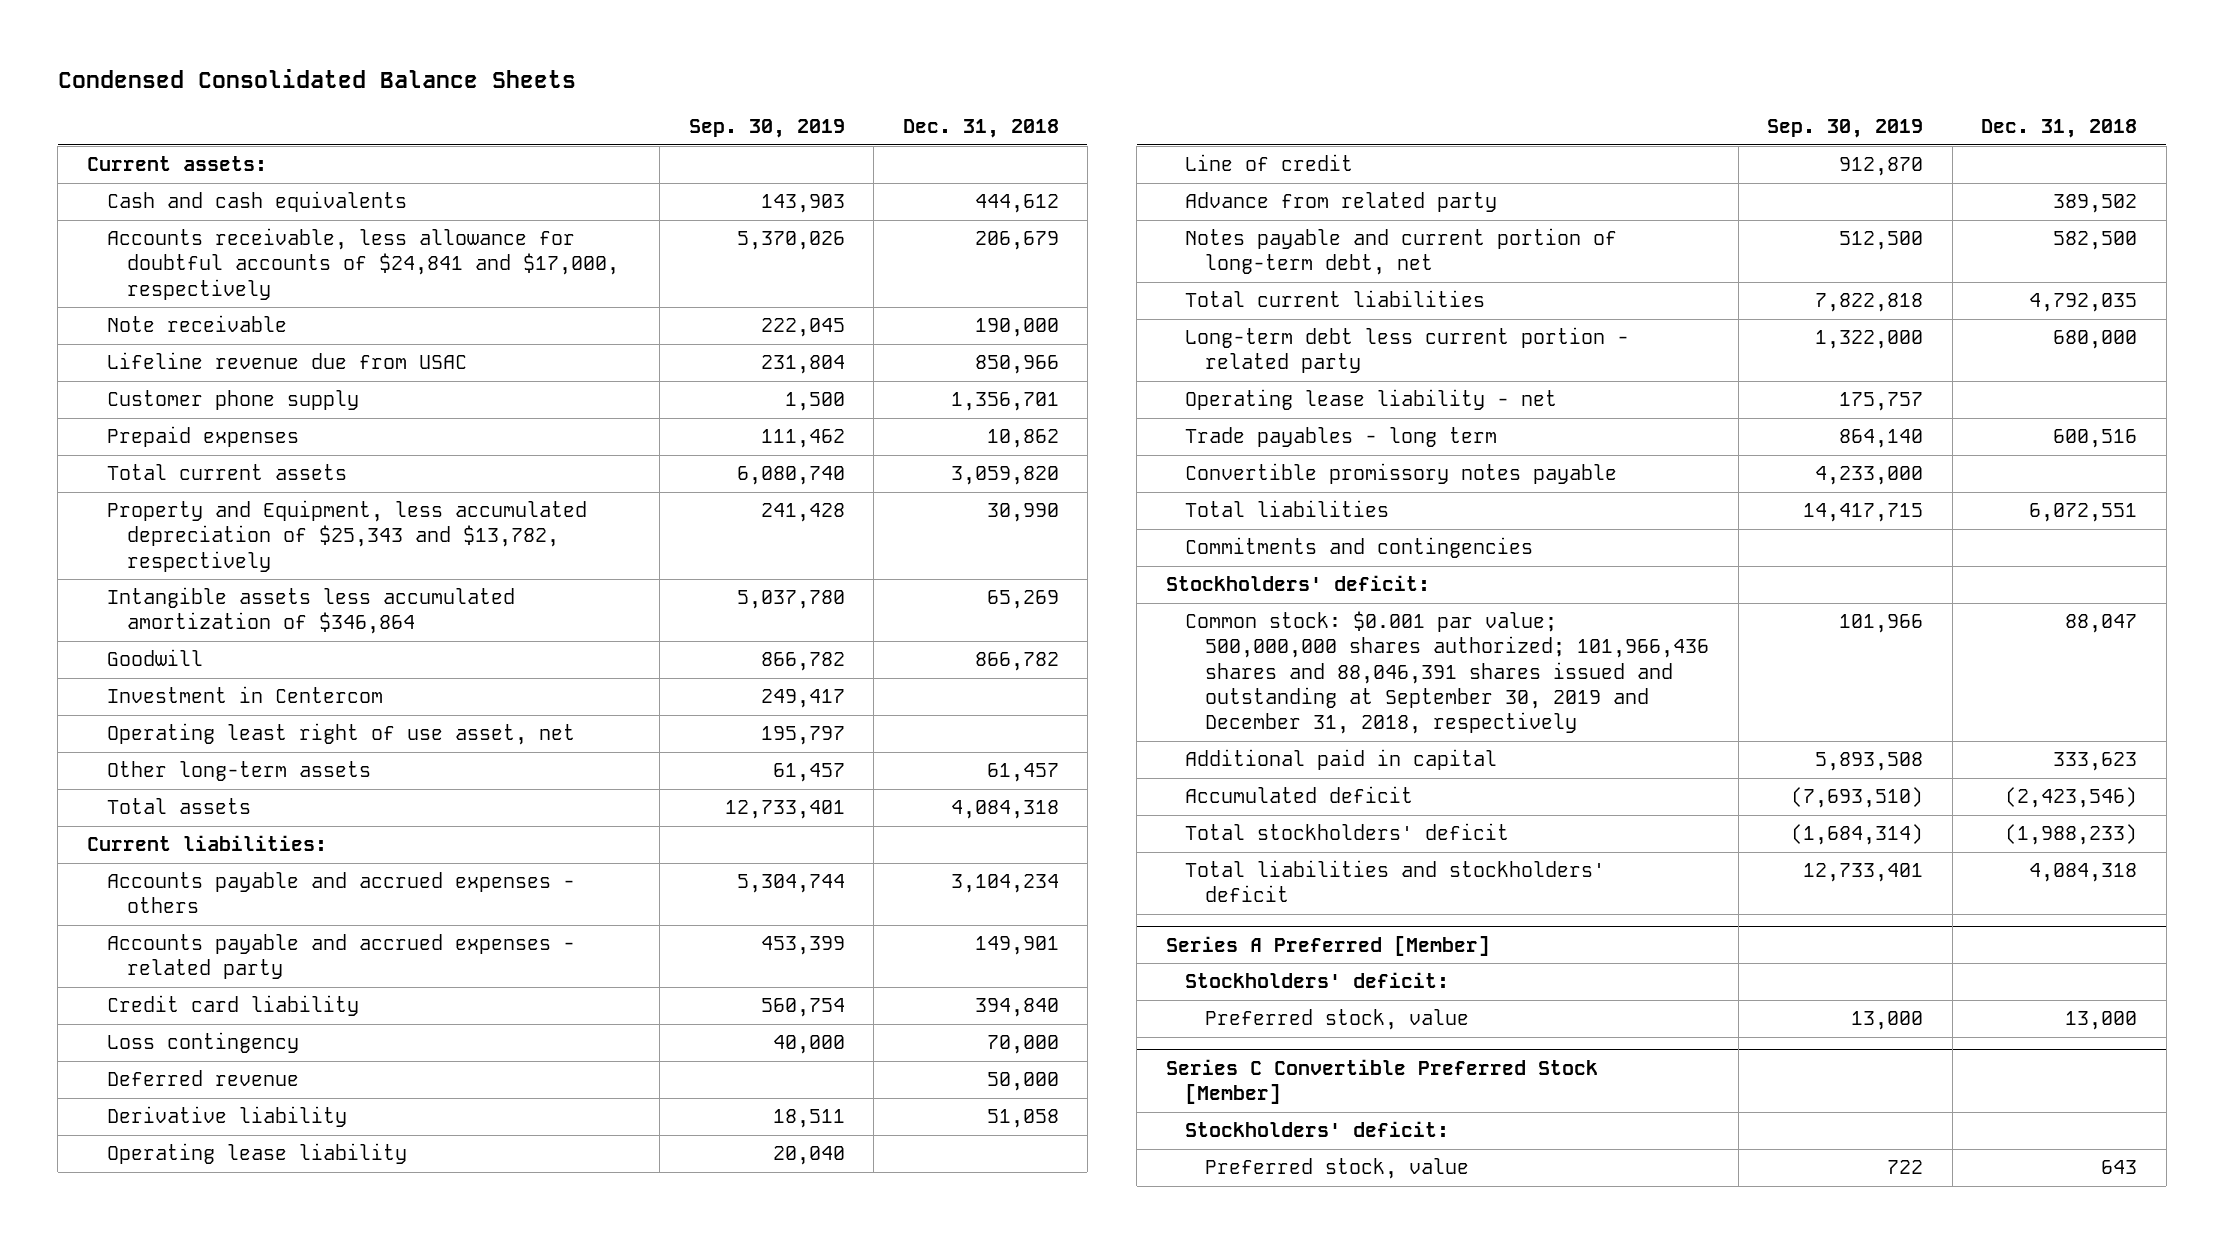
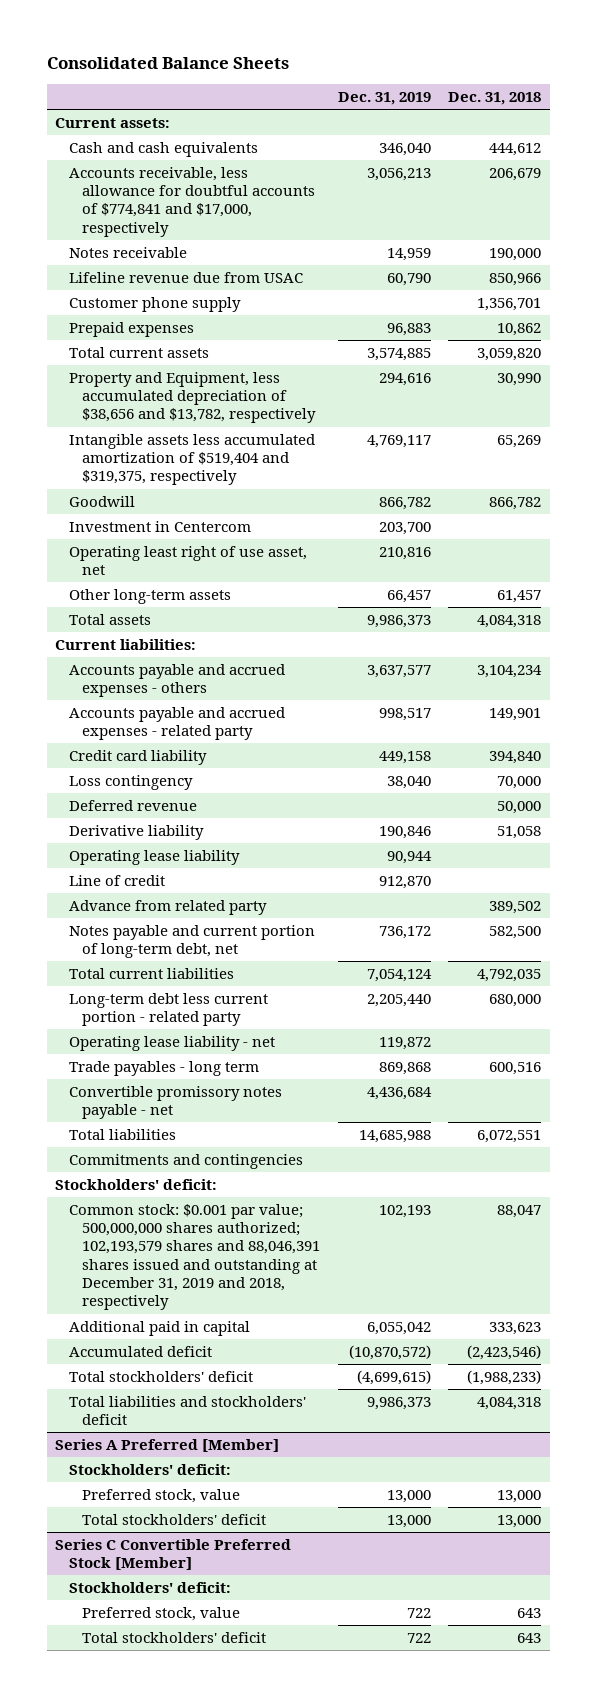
[57,69,576,89] Condensed Consolidated Balance Sheets -> [46,57,289,70] Consolidated Balance Sheets
[688,119,845,139] Sep. 30, 2019 -> none
none -> [337,92,431,106] Dec. 31, 2019
[106,228,619,300] Accounts receivable, less allowance for doubtful accounts of $24,841 and $17,000, respectively -> [68,166,315,237] Accounts receivable, less allowance for doubtful accounts of $774,841 and $17,000, respectively
[106,315,287,333] Note receivable -> [68,246,187,258] Notes receivable
[106,500,587,572] Property and Equipment, less accumulated depreciation of $25,343 and $13,782, respectively -> [68,371,316,424] Property and Equipment, less accumulated depreciation of $38,656 and $13,782, respectively
[106,587,515,635] Intangible assets less accumulated amortization of $346,864 -> [68,433,315,486] Intangible assets less accumulated amortization of $519,404 and $319,375, respectively
[1185,463,1618,485] Convertible promissory notes payable -> [68,1085,282,1120] Convertible promissory notes payable - net
[1185,611,1710,735] Common stock: $0.001 par value; 500,000,000 shares authorized; 101,966,436 shares and 88,046,391 shares issued and outstanding at September 30, 2019 and December 31, 2018, respectively -> [68,1203,320,1311] Common stock: $0.001 par value; 500,000,000 shares authorized; 102,193,579 shares and 88,046,391 shares issued and outstanding at December 31, 2019 and 2018, respectively
none -> [81,1513,266,1525] Total stockholders' deficit
none -> [81,1631,266,1643] Total stockholders' deficit

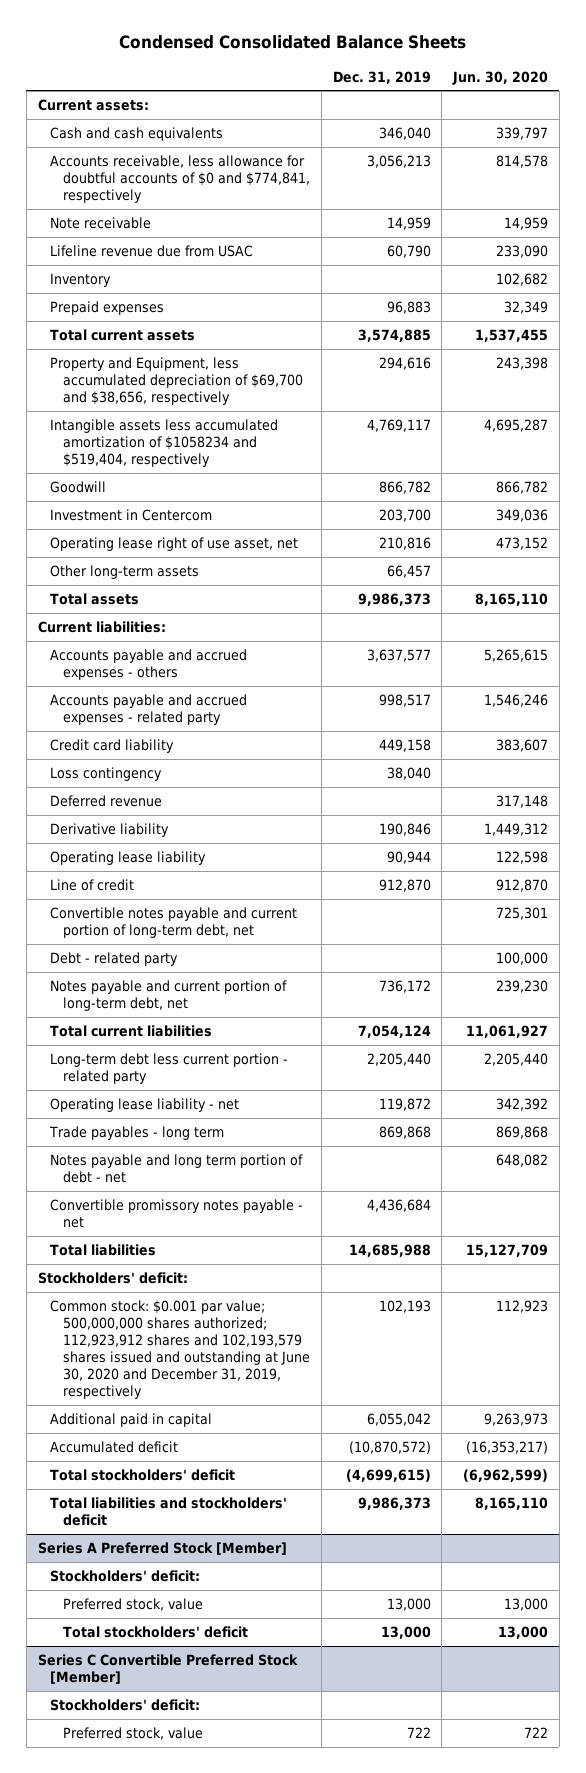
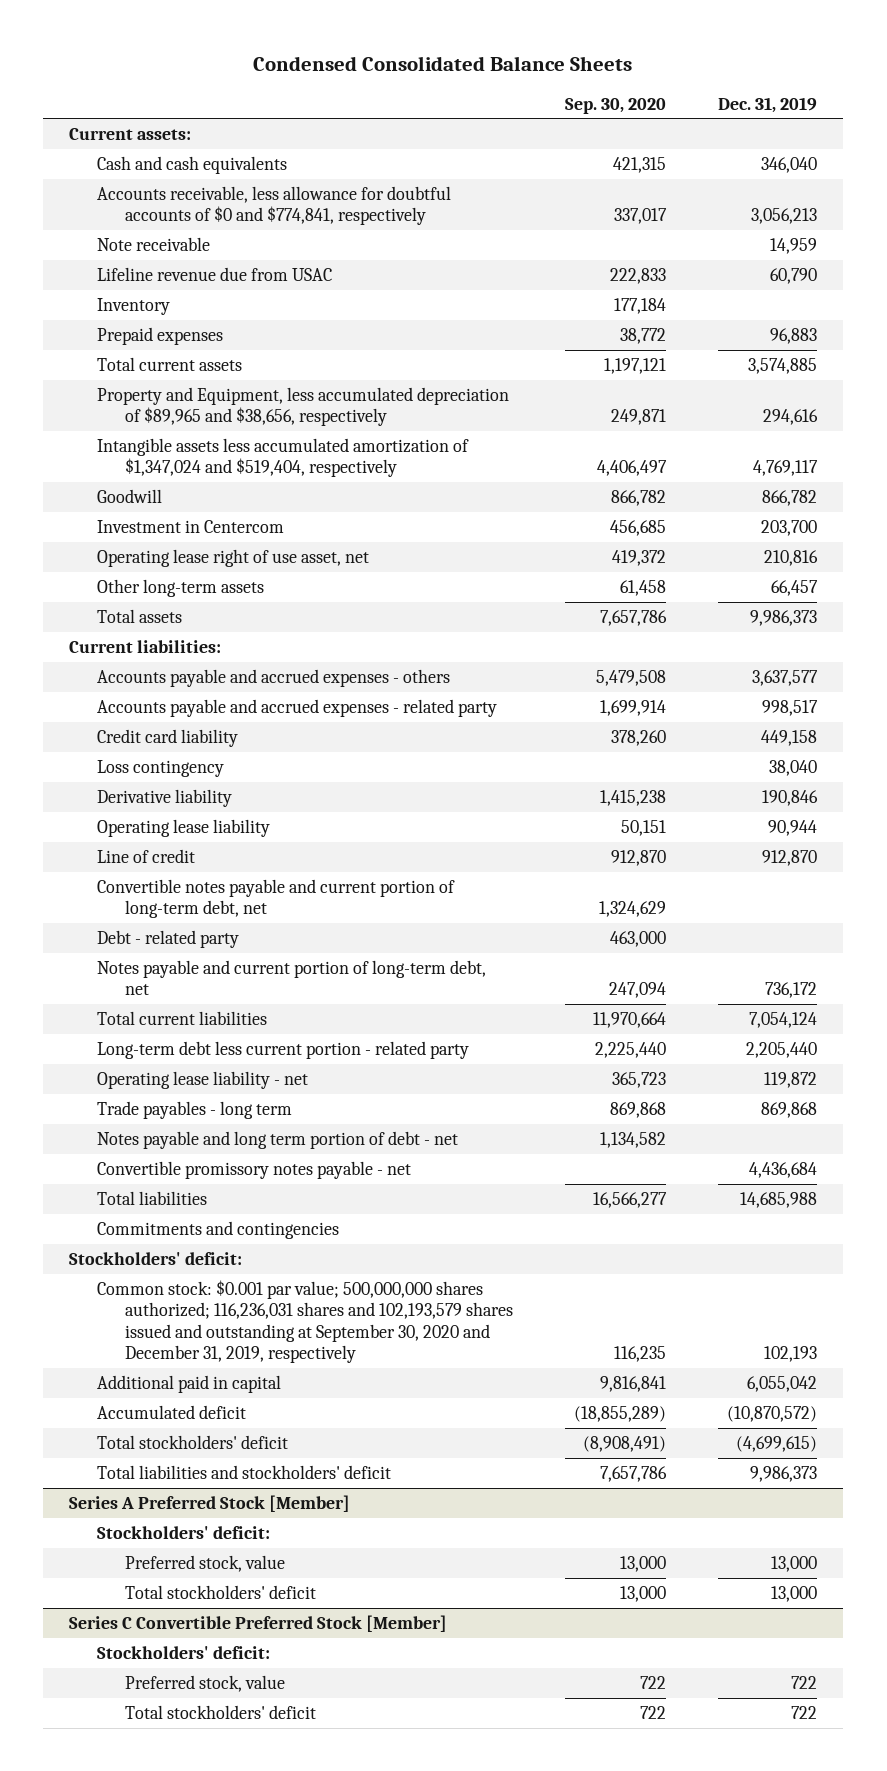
[452,70,549,85] Jun. 30, 2020 -> none
none -> [565,97,667,114] Sep. 30, 2020
[50,357,304,406] Property and Equipment, less accumulated depreciation of $69,700 and $38,656, respectively -> [97,386,510,427] Property and Equipment, less accumulated depreciation of $89,965 and $38,656, respectively
[50,419,279,468] Intangible assets less accumulated amortization of $1058234 and $519,404, respectively -> [97,437,470,478] Intangible assets less accumulated amortization of $1,347,024 and $519,404, respectively
[50,795,163,808] Deferred revenue -> none
none -> [97,1220,340,1239] Commitments and contingencies
[50,1300,311,1400] Common stock: $0.001 par value; 500,000,000 shares authorized; 112,923,912 shares and 102,193,579 shares issued and outstanding at June 30, 2020 and December 31, 2019, respectively -> [97,1279,514,1364] Common stock: $0.001 par value; 500,000,000 shares authorized; 116,236,031 shares and 102,193,579 shares issued and outstanding at September 30, 2020 and December 31, 2019, respectively
none -> [125,1704,317,1719] Total stockholders' deficit

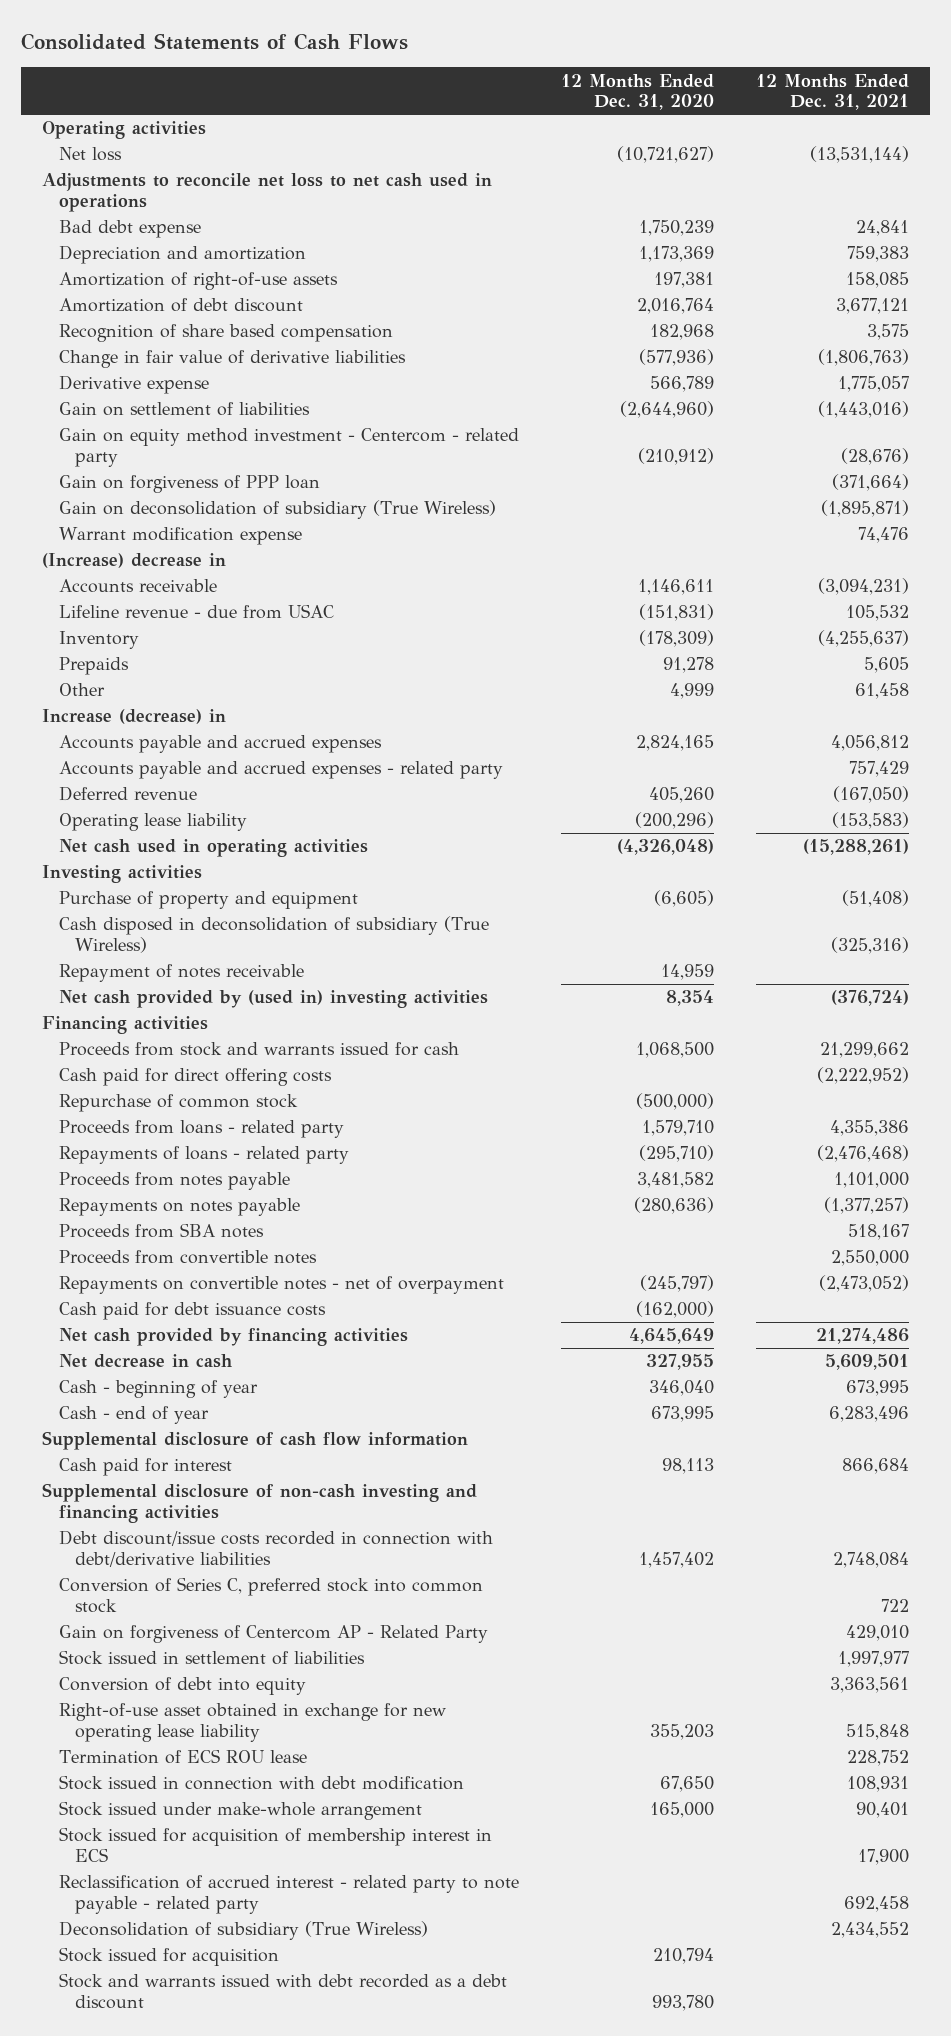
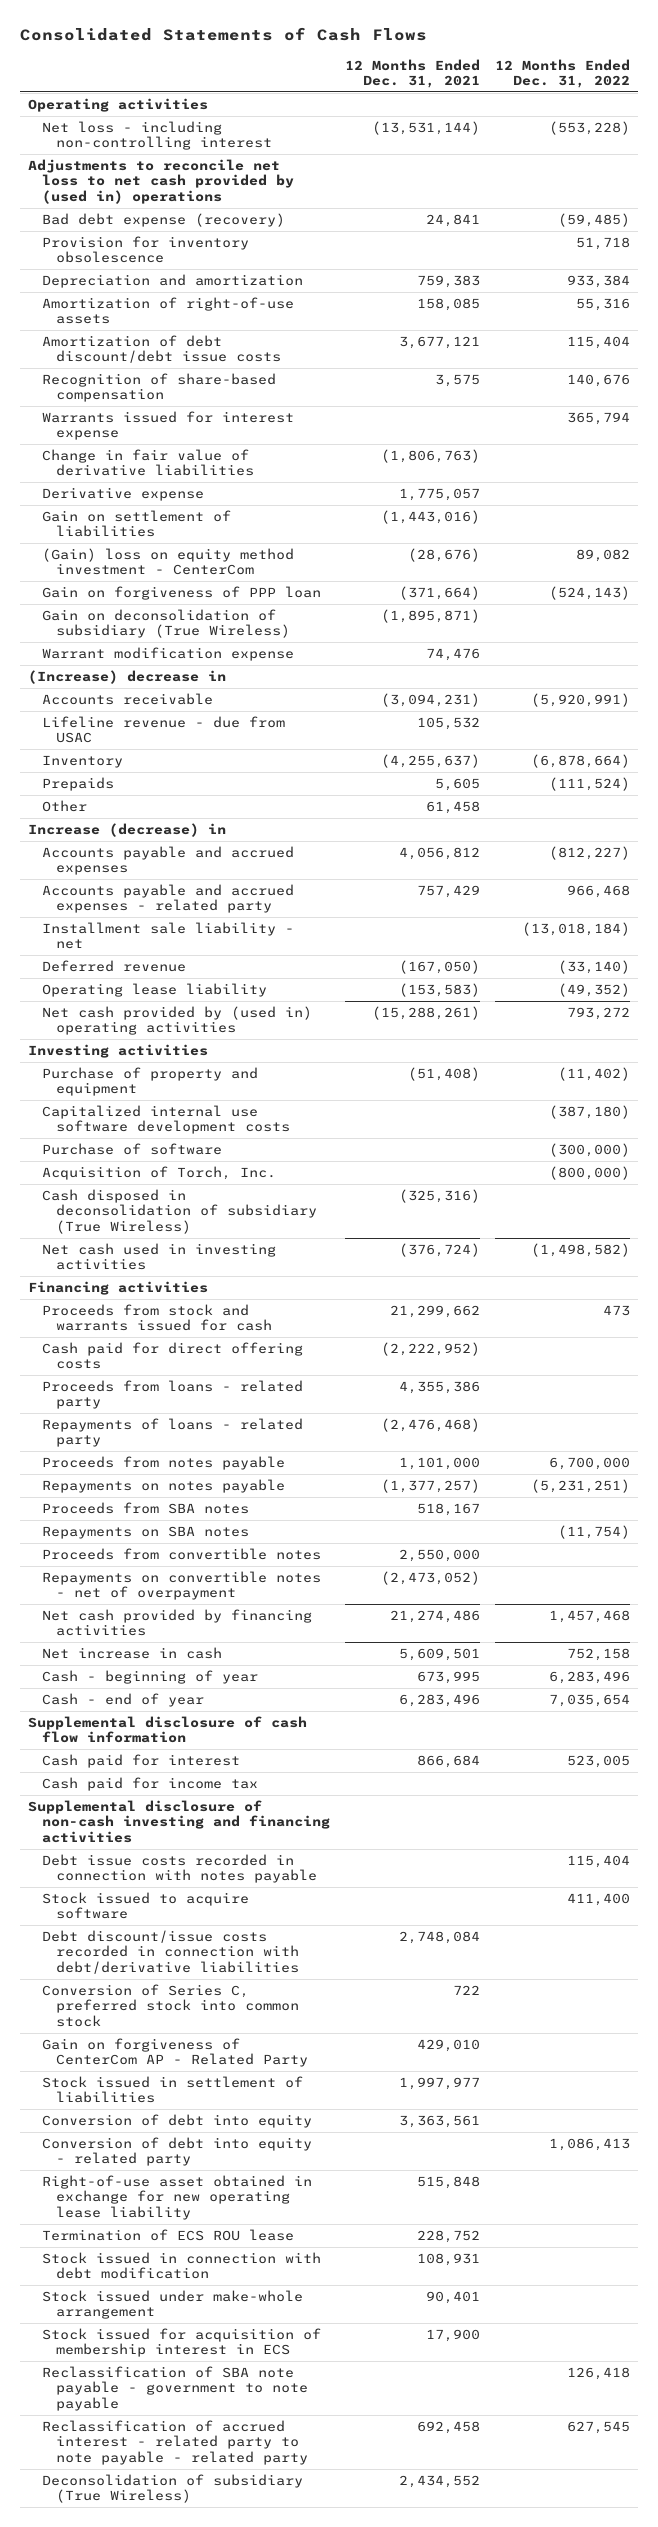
[560,73,714,111] 12 Months Ended Dec. 31, 2020 -> none
none -> [495,58,631,88] 12 Months Ended Dec. 31, 2022
[58,147,122,162] Net loss -> [41,121,272,151] Net loss - including non-controlling interest
[42,173,493,213] Adjustments to reconcile net loss to net cash used in operations -> [27,159,294,204] Adjustments to reconcile net loss to net cash provided by (used in) operations
[58,220,201,239] Bad debt expense -> [41,213,285,228] Bad debt expense (recovery)
none -> [41,236,249,264] Provision for inventory obsolescence
[58,298,303,313] Amortization of debt discount -> [41,335,281,364] Amortization of debt discount/debt issue costs
[58,324,393,343] Recognition of share based compensation -> [41,373,276,403] Recognition of share-based compensation
none -> [41,411,294,441] Warrants issued for interest expense
[58,428,519,468] Gain on equity method investment - Centercom - related party -> [41,548,294,576] (Gain) loss on equity method investment - CenterCom
none -> [41,922,294,950] Installment sale liability - net
[58,839,368,858] Net cash used in operating activities -> [41,1006,312,1036] Net cash provided by (used in) operating activities
none -> [41,1105,290,1135] Capitalized internal use software development costs
none -> [41,1143,222,1156] Purchase of software
none -> [41,1166,276,1181] Acquisition of Torch, Inc.
[58,964,304,983] Repayment of notes receivable -> none
[58,990,488,1009] Net cash provided by (used in) investing activities -> [41,1243,276,1271] Net cash used in investing activities
[58,1094,298,1113] Repurchase of common stock -> none
none -> [41,1526,249,1540] Repayments on SBA notes
[58,1302,326,1321] Cash paid for debt issuance costs -> none
[58,1354,232,1369] Net decrease in cash -> [41,1647,222,1660] Net increase in cash
none -> [41,1777,258,1792] Cash paid for income tax
none -> [41,1854,317,1884] Debt issue costs recorded in connection with notes payable
none -> [41,1892,249,1920] Stock issued to acquire software
[58,1625,488,1644] Gain on forgiveness of Centercom AP - Related Party -> [41,2038,308,2068] Gain on forgiveness of CenterCom AP - Related Party
none -> [41,2137,312,2167] Conversion of debt into equity - related party
none -> [41,2366,308,2411] Reclassification of SBA note payable - government to note payable
[58,1947,279,1967] Stock issued for acquisition -> none
[58,1973,507,2010] Stock and warrants issued with debt recorded as a debt discount -> none

